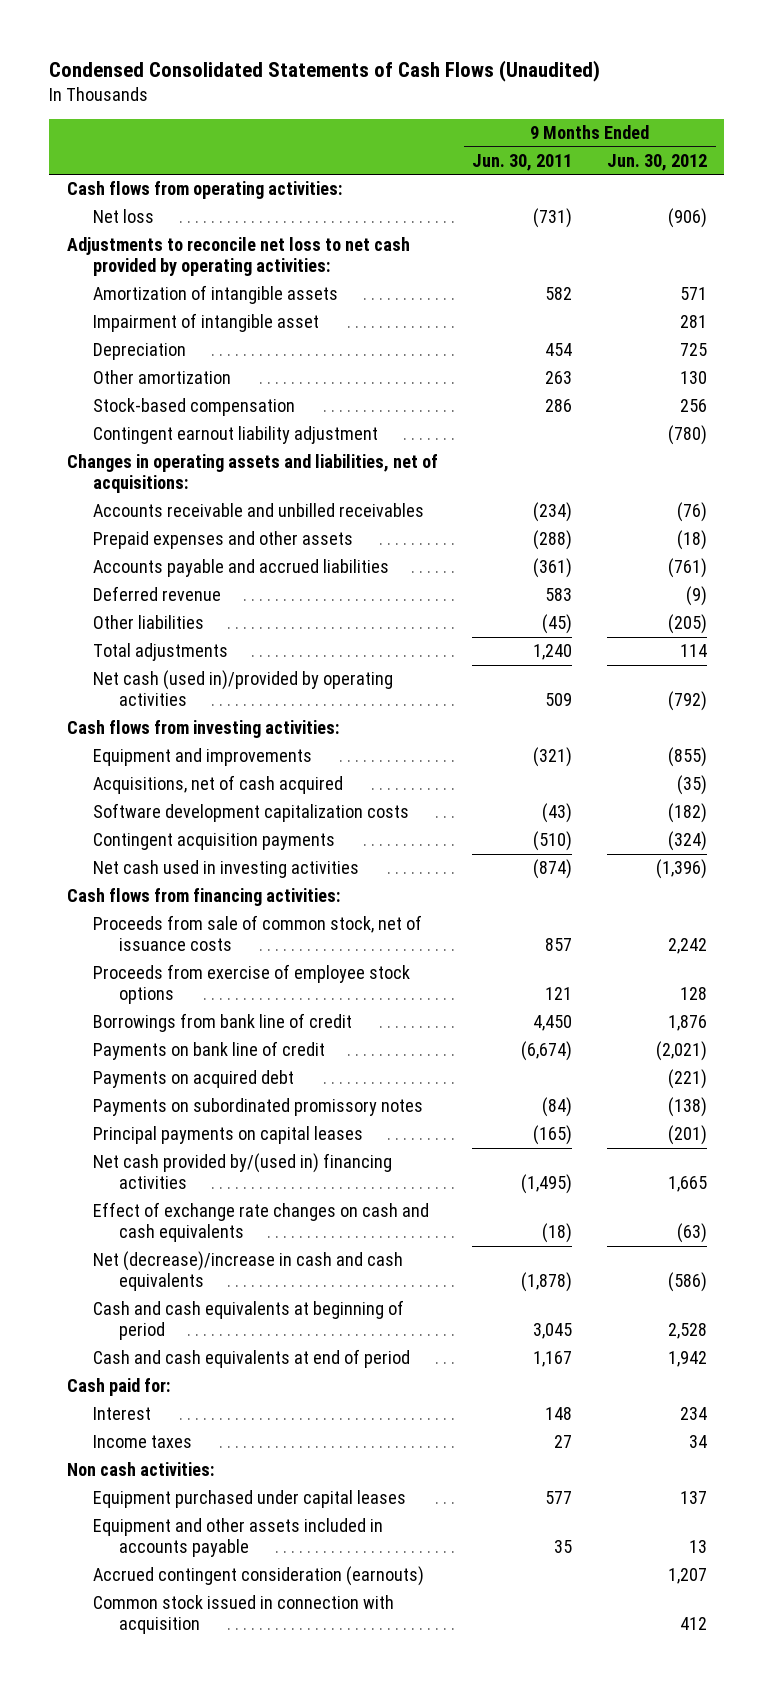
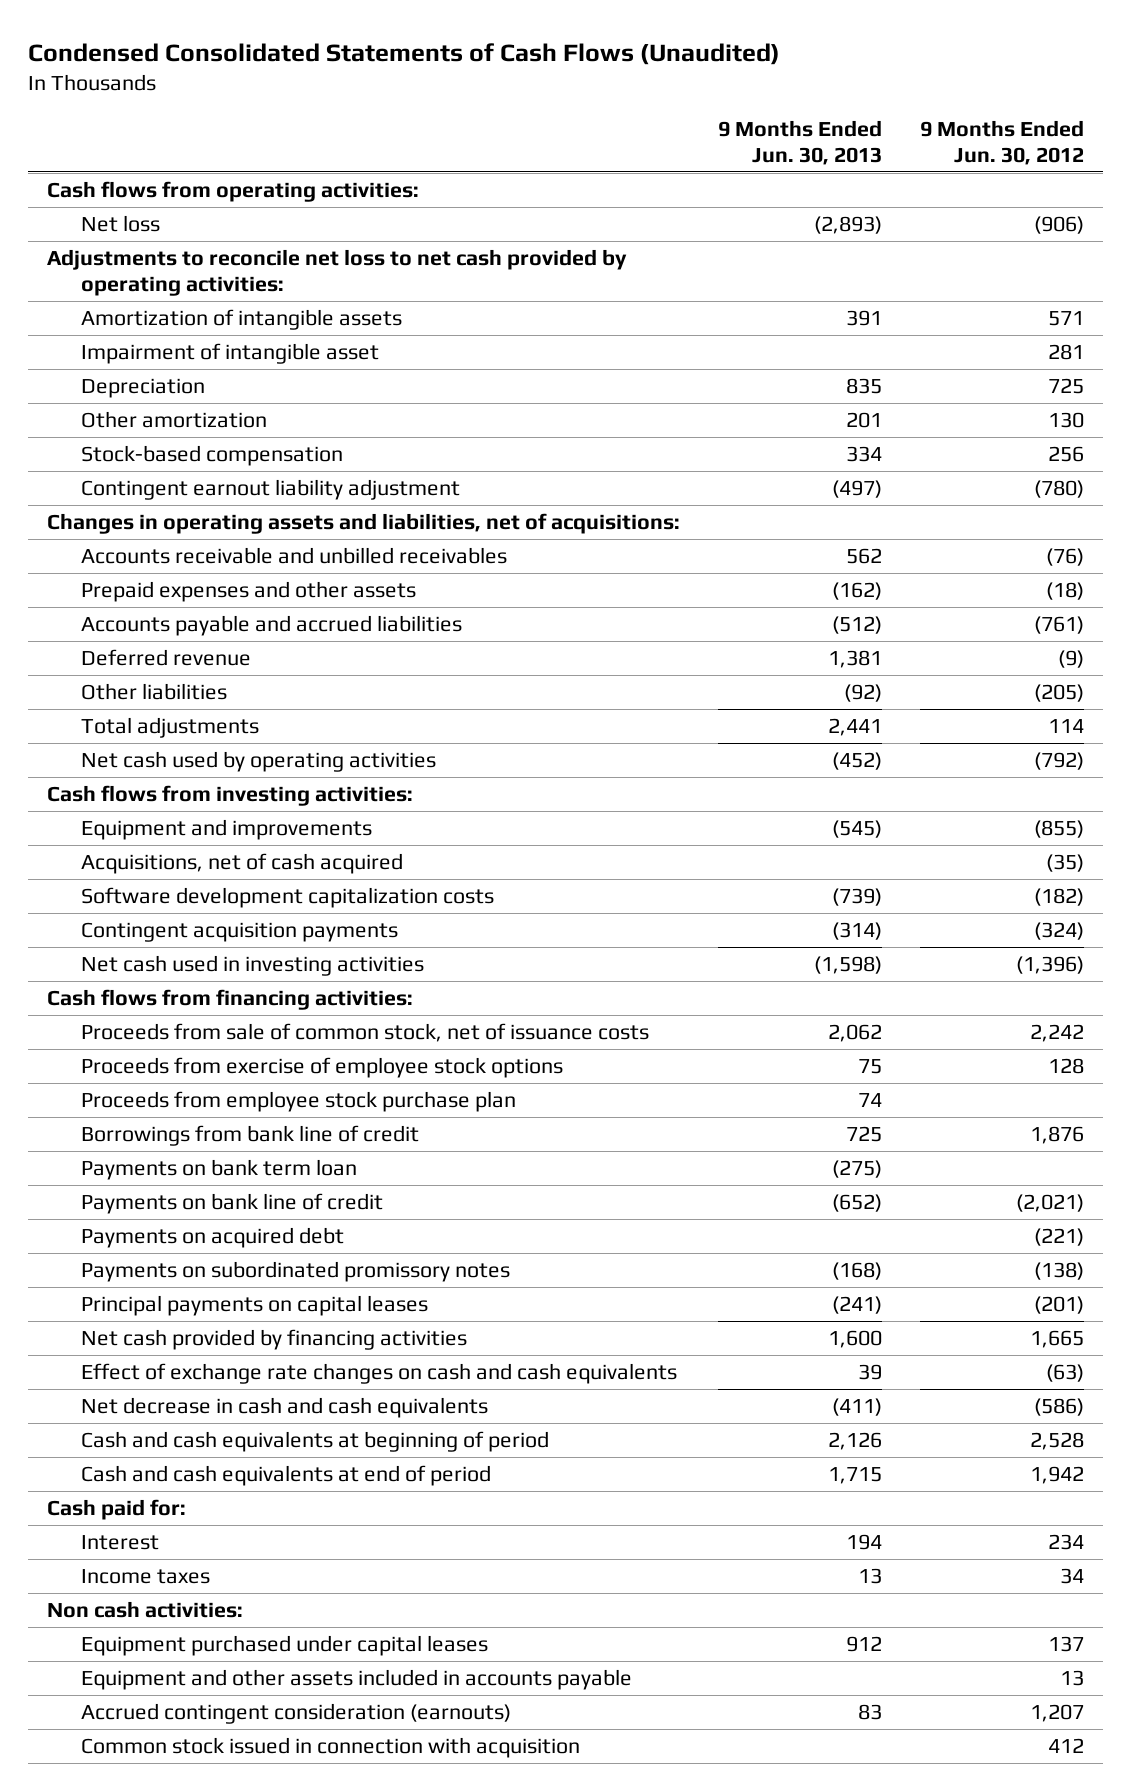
[472,153,573,171] Jun. 30, 2011 -> none
none -> [717,119,882,165] 9 Months Ended Jun. 30, 2013
[92,670,393,707] Net cash (used in)/provided by operating activities -> [80,750,436,772] Net cash used by operating activities
none -> [80,1090,516,1112] Proceeds from employee stock purchase plan
none -> [80,1158,357,1180] Payments on bank term loan
[92,1153,392,1190] Net cash provided by/(used in) financing activities -> [80,1328,467,1350] Net cash provided by financing activities
[92,1251,403,1292] Net (decrease)/increase in cash and cash equivalents -> [80,1396,488,1418] Net decrease in cash and cash equivalents

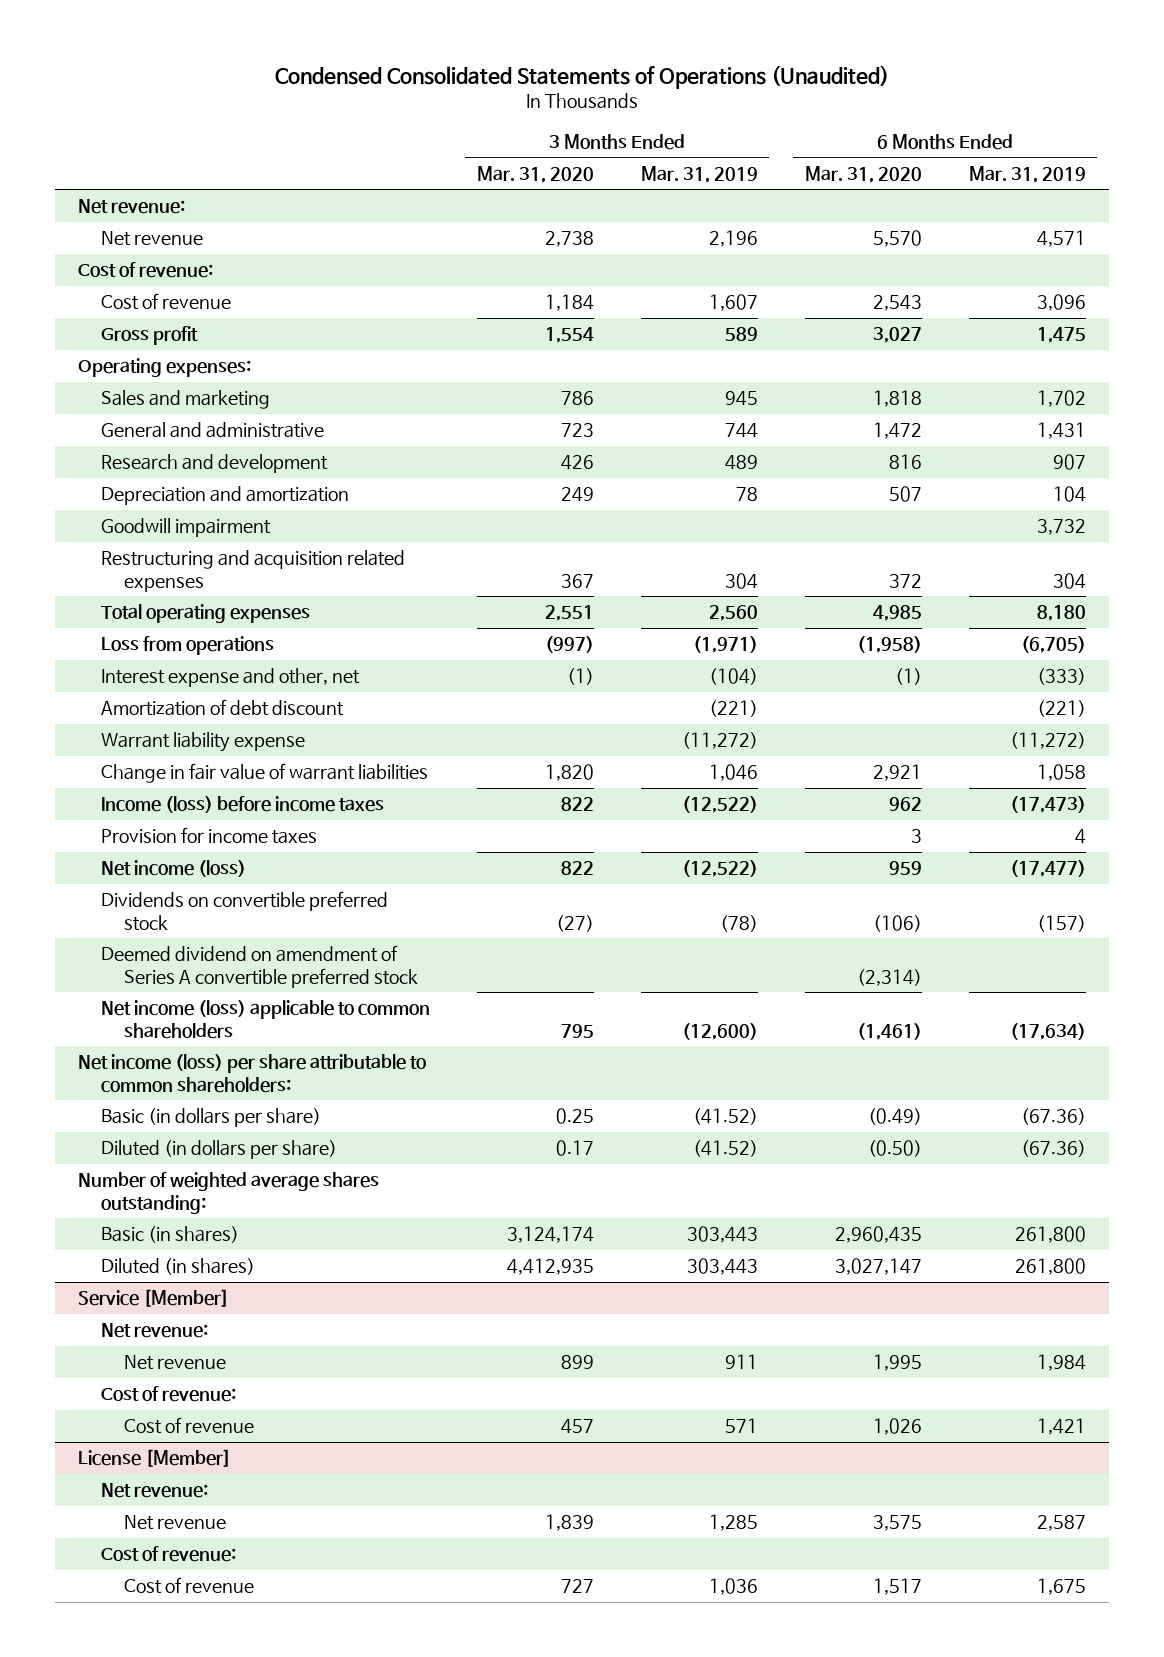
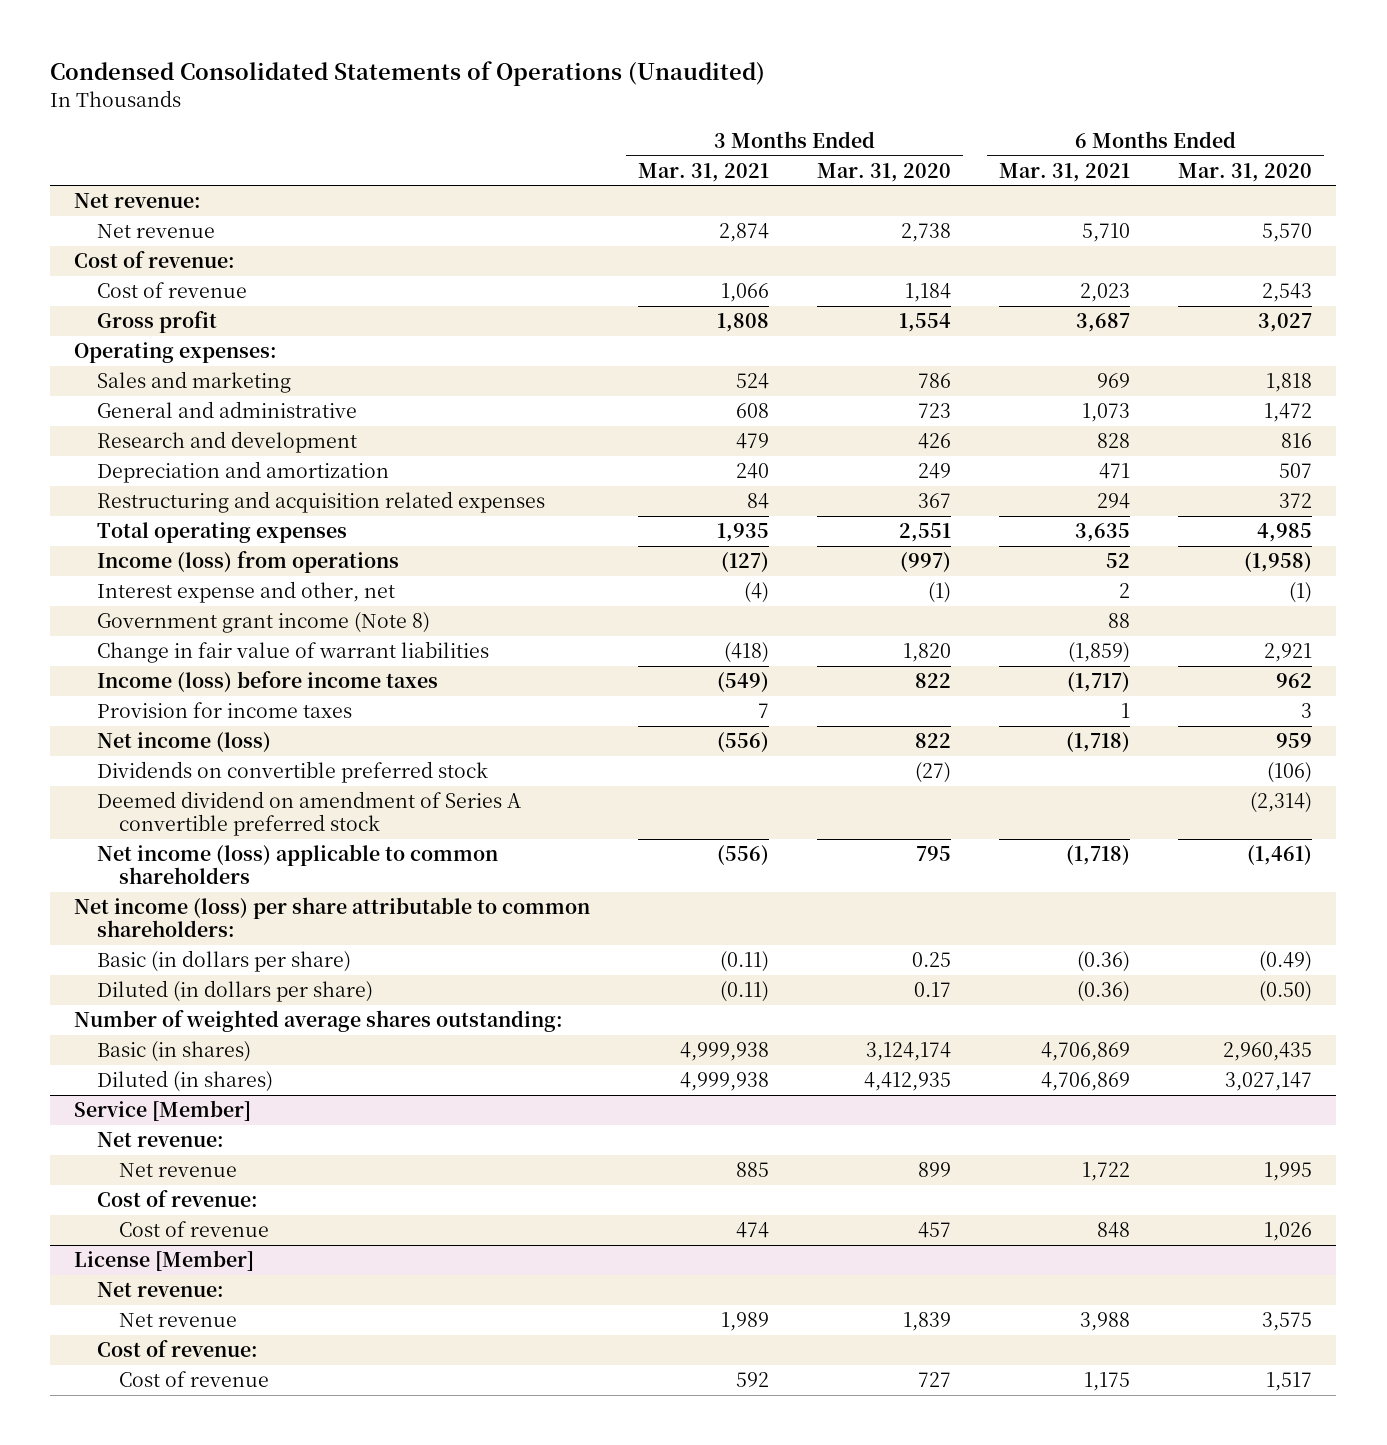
[640,165,758,183] Mar. 31, 2019 -> none
[968,165,1086,183] Mar. 31, 2019 -> none
none -> [638,162,770,182] Mar. 31, 2021
none -> [999,162,1131,182] Mar. 31, 2021
[100,518,271,538] Goodwill impairment -> none
[100,636,274,656] Loss from operations -> [96,550,399,573] Income (loss) from operations
[100,699,344,717] Amortization of debt discount -> none
[100,732,305,753] Warrant liability expense -> none
none -> [96,611,430,633] Government grant income (Note 8)

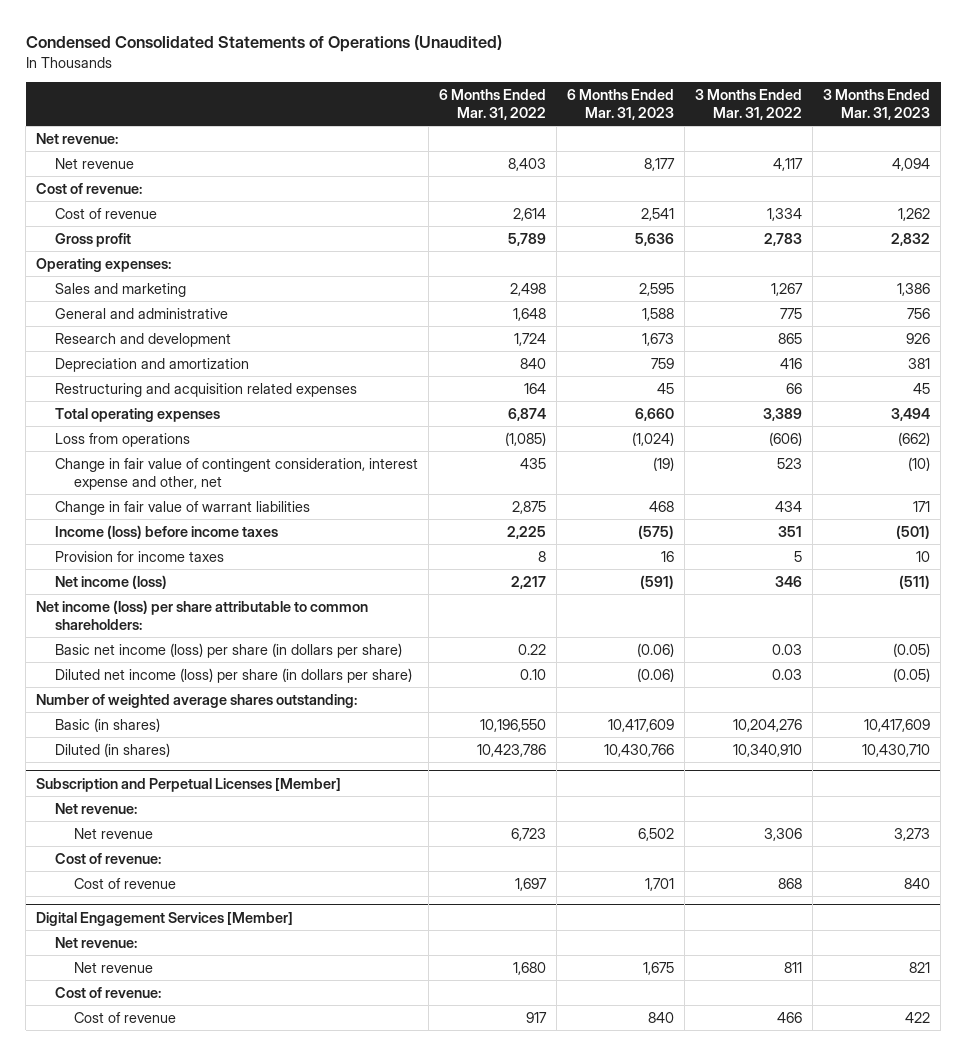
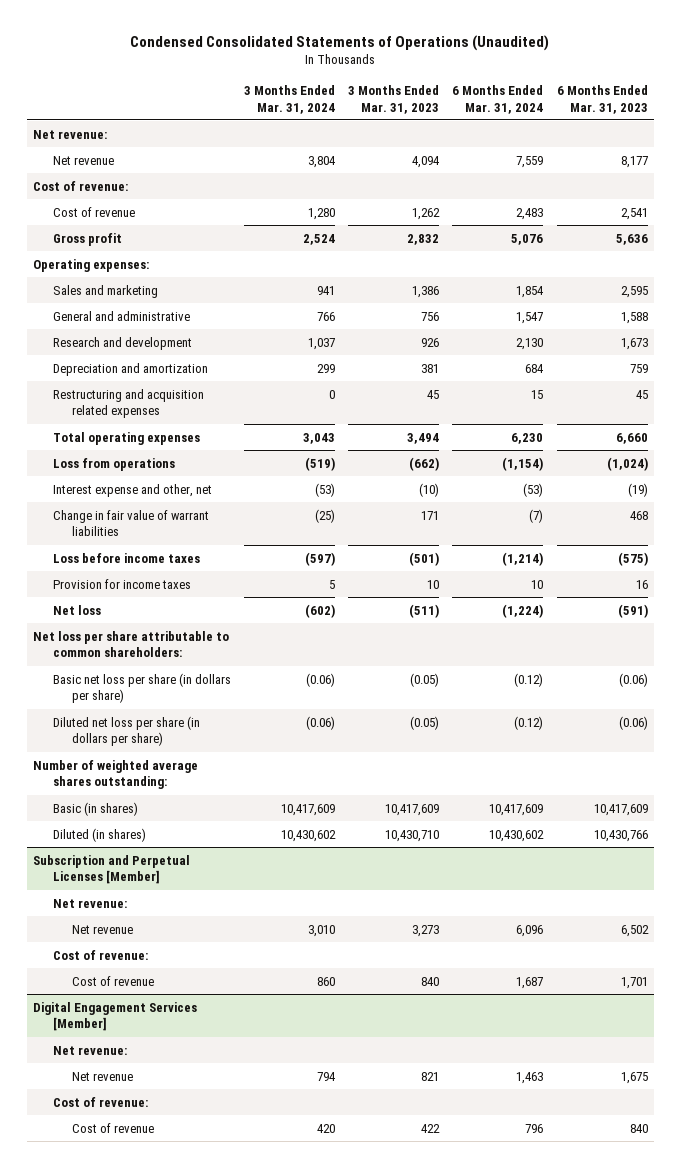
[439,89,547,121] 6 Months Ended Mar. 31, 2022 -> none
[695,89,803,121] 3 Months Ended Mar. 31, 2022 -> none
none -> [244,85,336,114] 3 Months Ended Mar. 31, 2024
none -> [452,85,544,114] 6 Months Ended Mar. 31, 2024
[55,457,419,490] Change in fair value of contingent consideration, interest expense and other, net -> [52,483,212,497] Interest expense and other, net
[55,524,279,539] Income (loss) before income taxes -> [52,552,200,563] Loss before income taxes
[55,574,168,589] Net income (loss) -> [52,604,101,615] Net loss
[36,599,369,630] Net income (loss) per share attributable to common shareholders: -> [33,630,230,658] Net loss per share attributable to common shareholders:
[55,642,403,658] Basic net income (loss) per share (in dollars per share) -> [52,672,231,704] Basic net loss per share (in dollars per share)
[55,667,413,683] Diluted net income (loss) per share (in dollars per share) -> [52,715,200,747] Diluted net loss per share (in dollars per share)

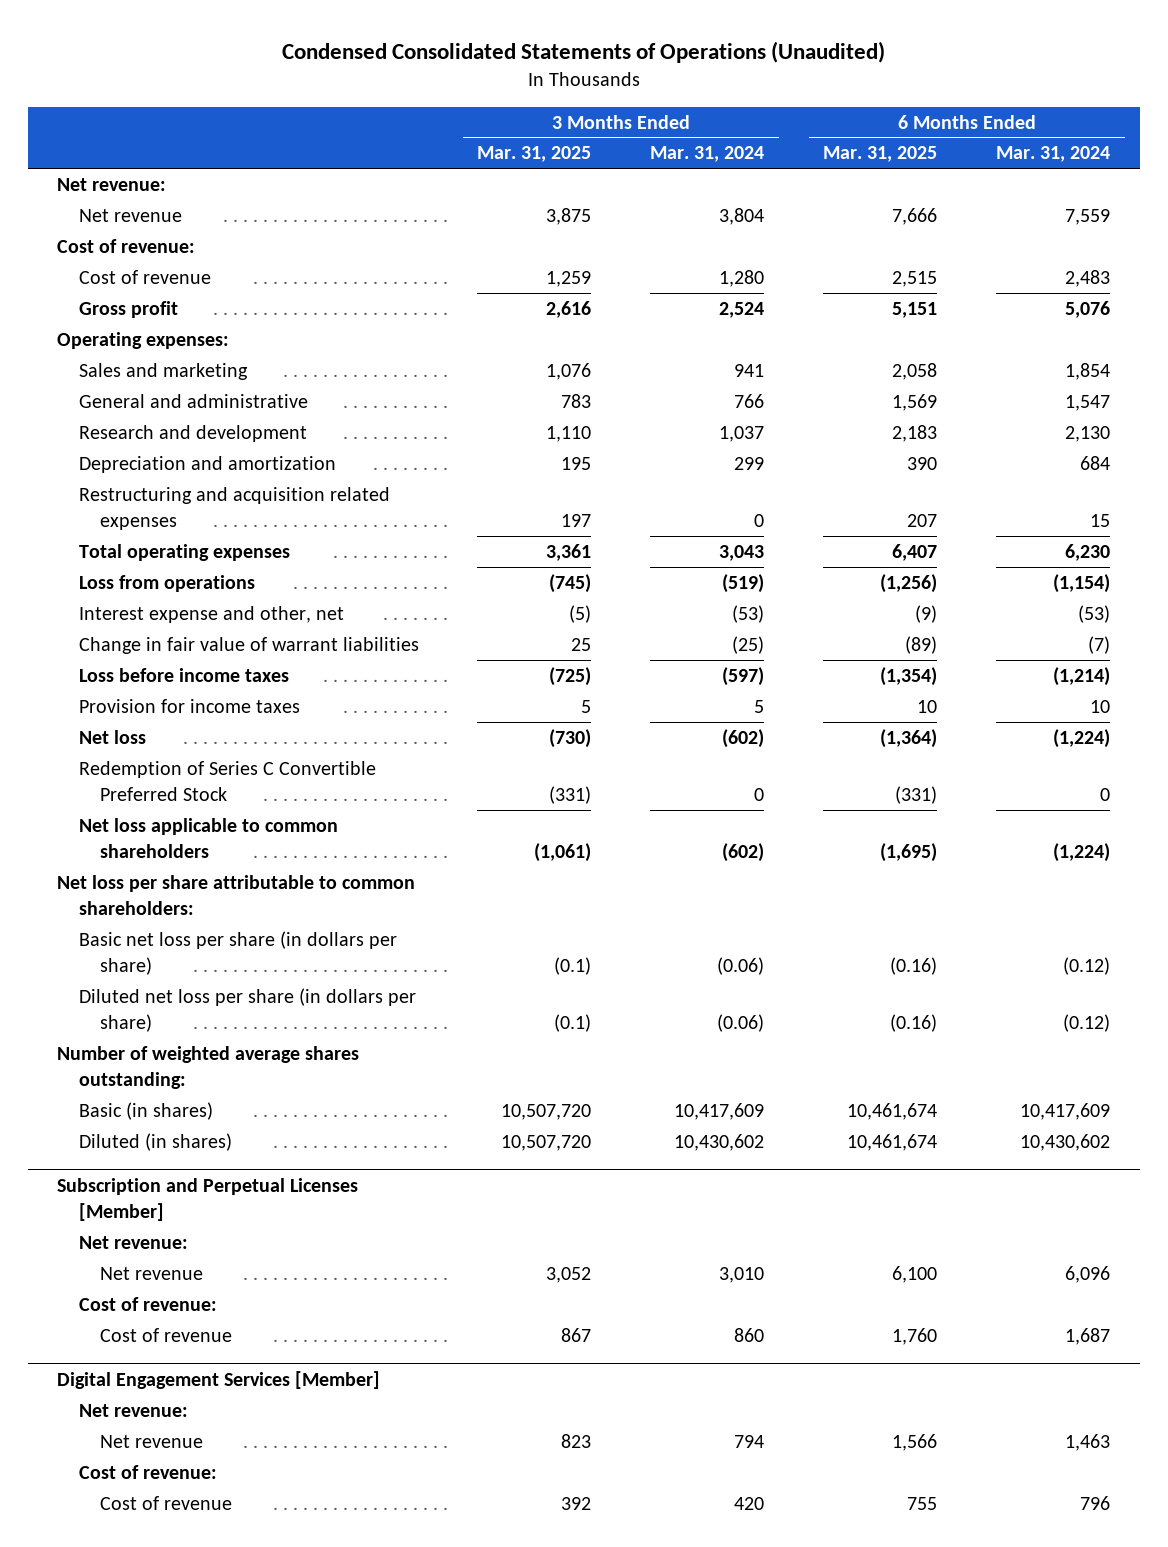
[348,85,440,114] 3 Months Ended Mar. 31, 2023 -> none
[556,85,648,114] 6 Months Ended Mar. 31, 2023 -> none
none -> [477,146,592,163] Mar. 31, 2025
none -> [823,146,938,163] Mar. 31, 2025
none -> [78,760,376,801] Redemption of Series C Convertible Preferred Stock
none -> [78,817,338,858] Net loss applicable to common shareholders

